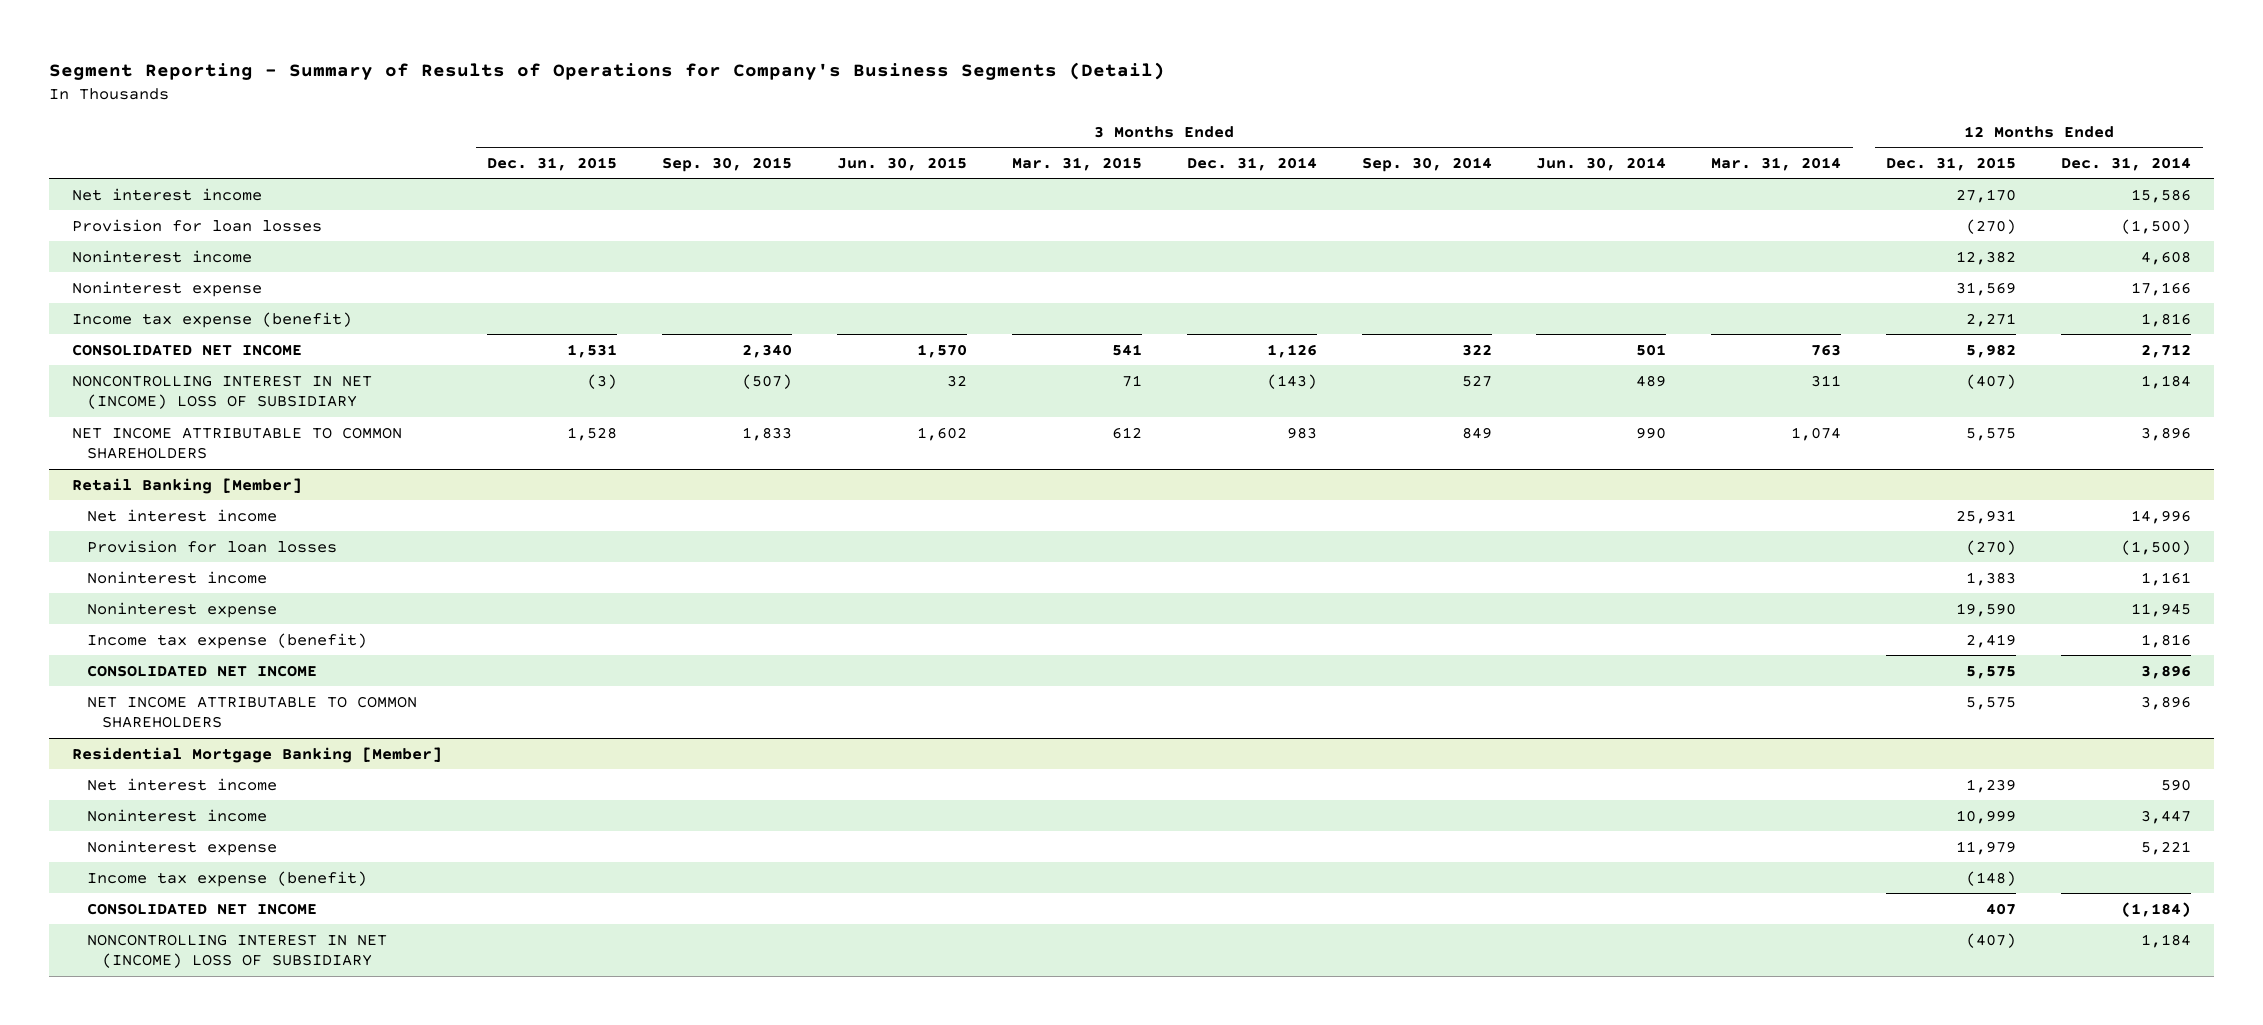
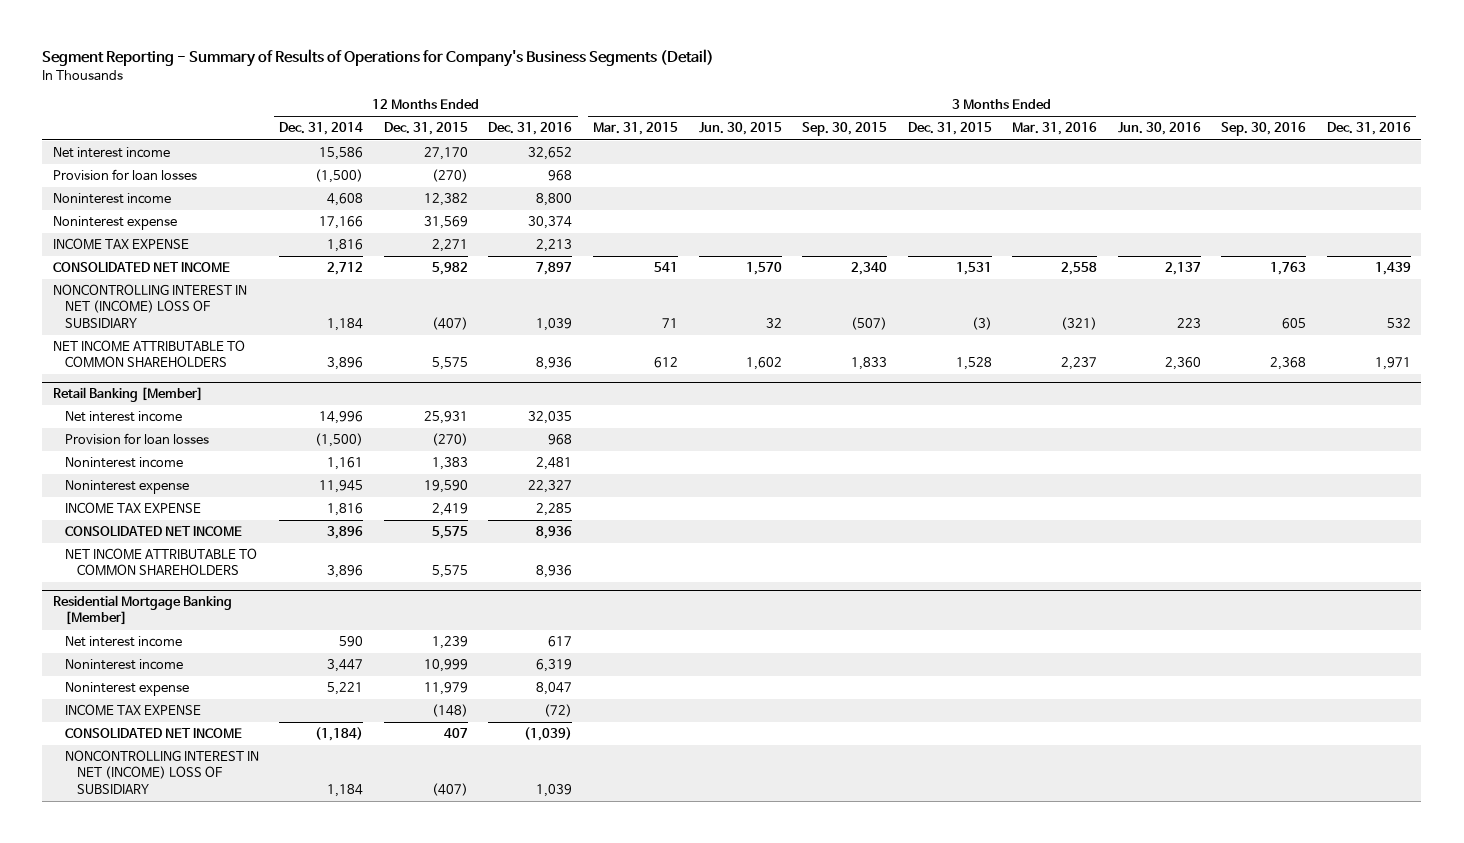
[1186,156,1317,171] Dec. 31, 2014 -> none
[1361,156,1492,172] Sep. 30, 2014 -> none
[1536,156,1667,171] Jun. 30, 2014 -> none
[1711,156,1842,171] Mar. 31, 2014 -> none
none -> [488,122,573,136] Dec. 31, 2016
none -> [1012,122,1098,136] Mar. 31, 2016
none -> [1117,122,1201,136] Jun. 30, 2016
none -> [1221,122,1307,137] Sep. 30, 2016
none -> [1326,122,1411,136] Dec. 31, 2016
[71,311,352,328] Income tax expense (benefit) -> [52,238,189,251] INCOME TAX EXPENSE
[86,632,367,649] Income tax expense (benefit) -> [64,502,201,515] INCOME TAX EXPENSE
[86,870,367,887] Income tax expense (benefit) -> [64,704,201,717] INCOME TAX EXPENSE

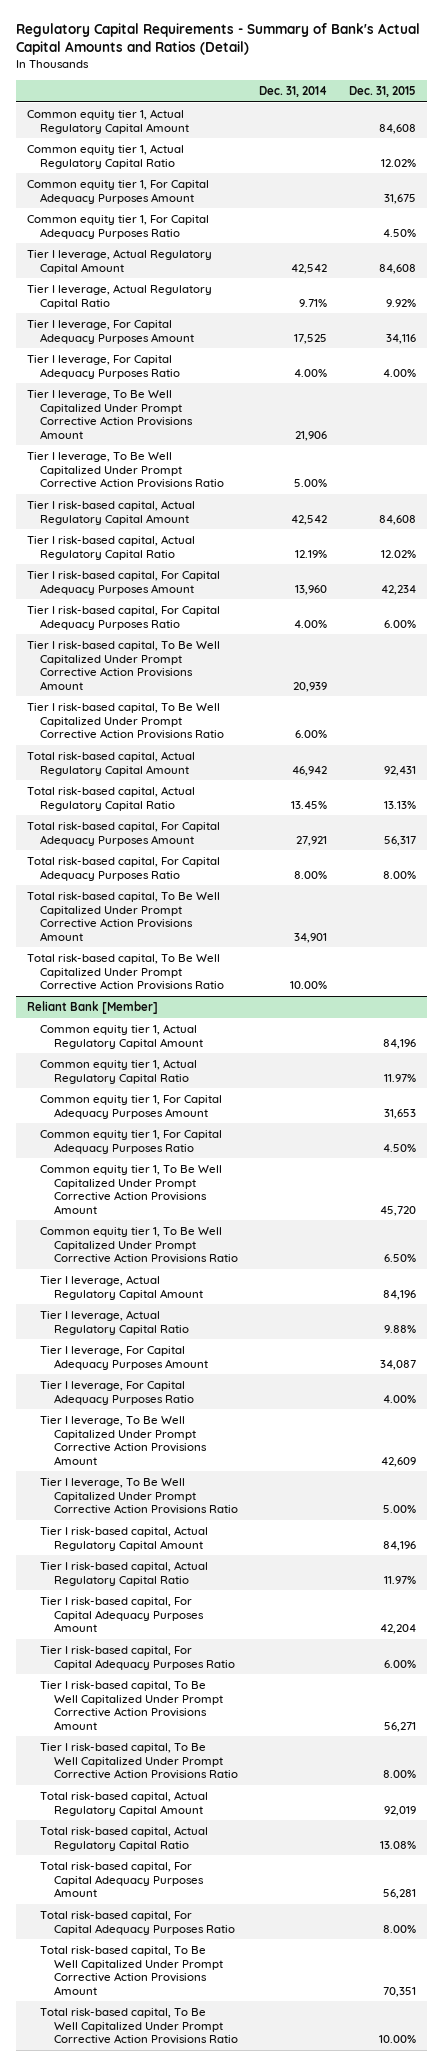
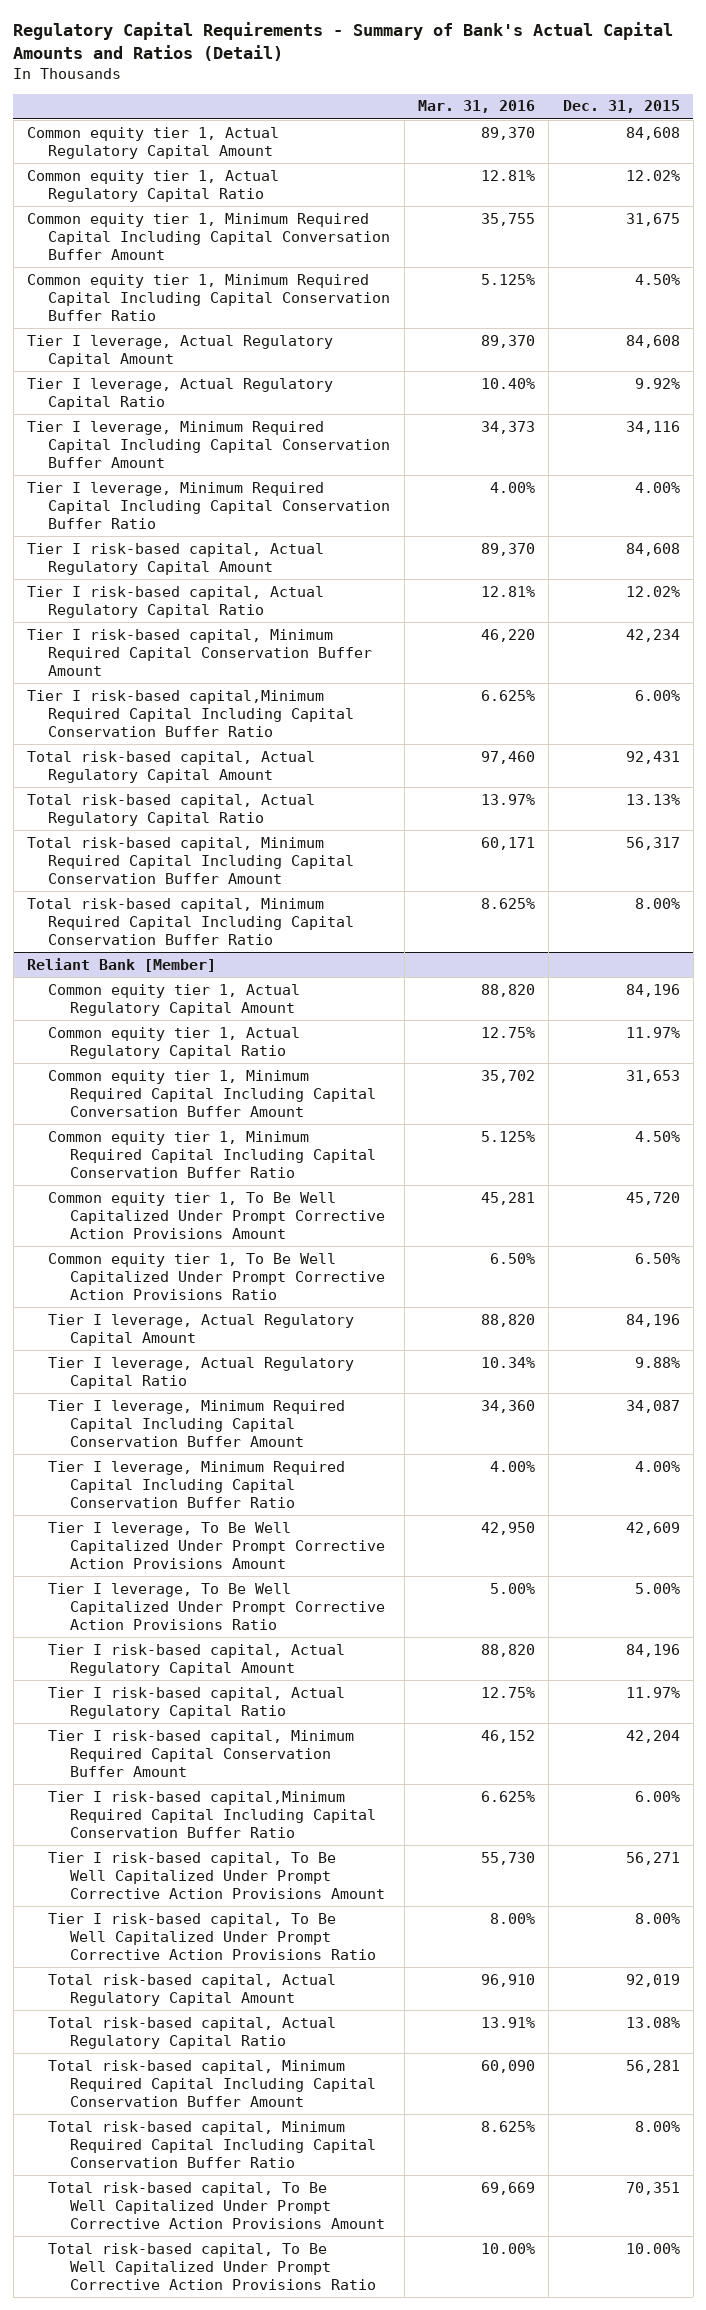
[259,85,328,97] Dec. 31, 2014 -> none
none -> [417,100,535,114] Mar. 31, 2016
[26,180,209,204] Common equity tier 1, For Capital Adequacy Purposes Amount -> [26,212,391,260] Common equity tier 1, Minimum Required Capital Including Capital Conversation Buffer Amount
[26,215,209,239] Common equity tier 1, For Capital Adequacy Purposes Ratio -> [26,273,391,321] Common equity tier 1, Minimum Required Capital Including Capital Conservation Buffer Ratio
[26,390,194,439] Tier I leverage, To Be Well Capitalized Under Prompt Corrective Action Provisions Amount -> none
[26,452,225,489] Tier I leverage, To Be Well Capitalized Under Prompt Corrective Action Provisions Ratio -> none
[26,320,195,344] Tier I leverage, For Capital Adequacy Purposes Amount -> [26,420,391,468] Tier I leverage, Minimum Required Capital Including Capital Conservation Buffer Amount
[26,355,181,379] Tier I leverage, For Capital Adequacy Purposes Ratio -> [26,481,391,529] Tier I leverage, Minimum Required Capital Including Capital Conservation Buffer Ratio
[26,641,220,690] Tier I risk-based capital, To Be Well Capitalized Under Prompt Corrective Action Provisions Amount -> none
[26,703,225,740] Tier I risk-based capital, To Be Well Capitalized Under Prompt Corrective Action Provisions Ratio -> none
[26,571,220,595] Tier I risk-based capital, For Capital Adequacy Purposes Amount -> [26,628,373,676] Tier I risk-based capital, Minimum Required Capital Conservation Buffer Amount
[26,606,220,630] Tier I risk-based capital, For Capital Adequacy Purposes Ratio -> [26,689,355,737] Tier I risk-based capital,Minimum Required Capital Including Capital Conservation Buffer Ratio
[26,892,220,941] Total risk-based capital, To Be Well Capitalized Under Prompt Corrective Action Provisions Amount -> none
[26,954,225,991] Total risk-based capital, To Be Well Capitalized Under Prompt Corrective Action Provisions Ratio -> none
[26,822,220,846] Total risk-based capital, For Capital Adequacy Purposes Amount -> [26,836,355,884] Total risk-based capital, Minimum Required Capital Including Capital Conservation Buffer Amount
[26,857,220,881] Total risk-based capital, For Capital Adequacy Purposes Ratio -> [26,897,355,945] Total risk-based capital, Minimum Required Capital Including Capital Conservation Buffer Ratio
[40,1095,223,1119] Common equity tier 1, For Capital Adequacy Purposes Amount -> [48,1069,376,1117] Common equity tier 1, Minimum Required Capital Including Capital Conversation Buffer Amount
[40,1130,223,1154] Common equity tier 1, For Capital Adequacy Purposes Ratio -> [48,1130,376,1178] Common equity tier 1, Minimum Required Capital Including Capital Conservation Buffer Ratio
[40,1346,208,1370] Tier I leverage, For Capital Adequacy Purposes Amount -> [48,1399,346,1447] Tier I leverage, Minimum Required Capital Including Capital Conservation Buffer Amount
[40,1381,194,1405] Tier I leverage, For Capital Adequacy Purposes Ratio -> [48,1460,346,1508] Tier I leverage, Minimum Required Capital Including Capital Conservation Buffer Ratio
[40,1597,204,1633] Tier I risk-based capital, For Capital Adequacy Purposes Amount -> [48,1729,355,1777] Tier I risk-based capital, Minimum Required Capital Conservation Buffer Amount
[40,1646,235,1670] Tier I risk-based capital, For Capital Adequacy Purposes Ratio -> [48,1790,376,1838] Tier I risk-based capital,Minimum Required Capital Including Capital Conservation Buffer Ratio
[40,1862,204,1898] Total risk-based capital, For Capital Adequacy Purposes Amount -> [48,2059,376,2107] Total risk-based capital, Minimum Required Capital Including Capital Conservation Buffer Amount
[40,1911,235,1935] Total risk-based capital, For Capital Adequacy Purposes Ratio -> [48,2120,376,2168] Total risk-based capital, Minimum Required Capital Including Capital Conservation Buffer Ratio

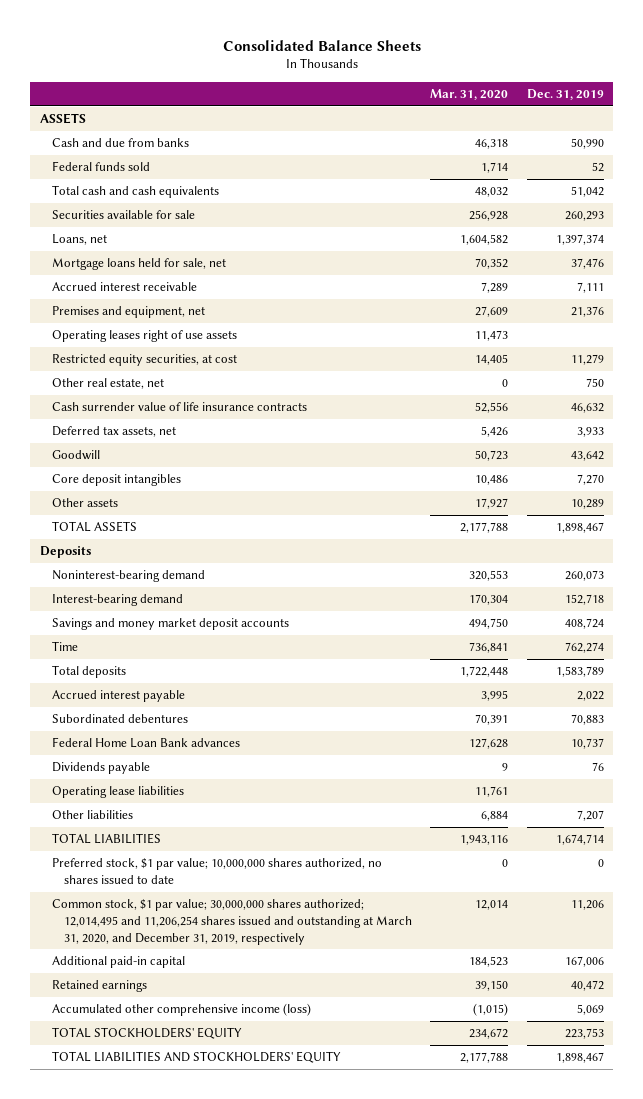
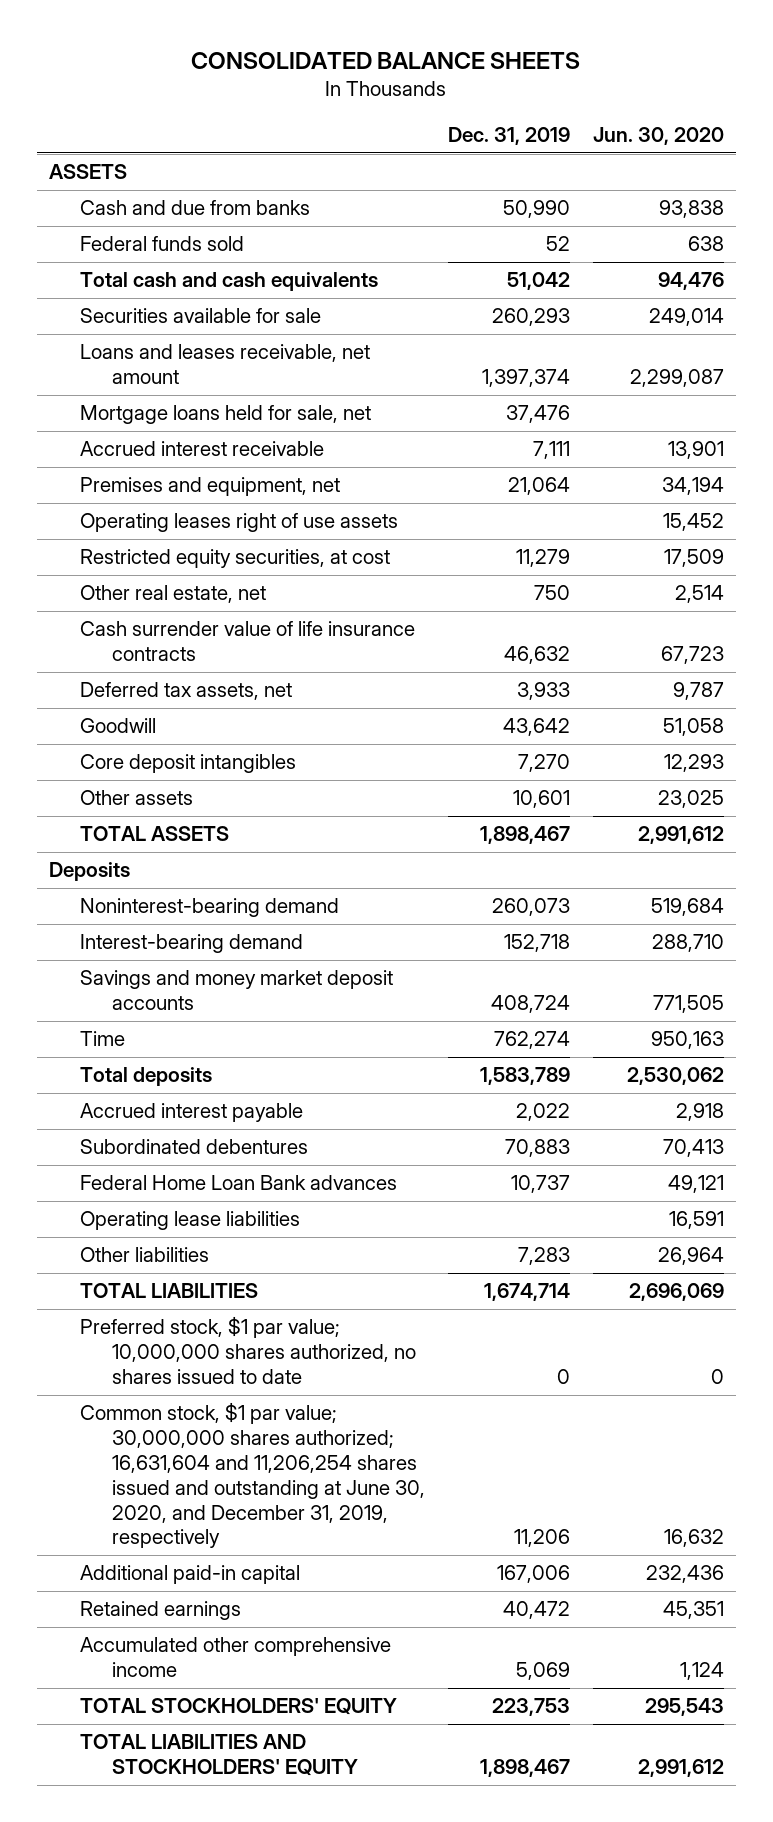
[222,39,421,51] Consolidated Balance Sheets -> [191,51,581,69] CONSOLIDATED BALANCE SHEETS
[430,88,509,100] Mar. 31, 2020 -> none
none -> [593,127,725,146] Jun. 30, 2020
[51,234,107,246] Loans, net -> [80,344,371,385] Loans and leases receivable, net amount
[570,306,604,318] 21,376 -> [508,477,571,496] 21,064
[570,499,604,510] 10,289 -> [513,790,571,809] 10,601
[51,762,150,775] Dividends payable -> none
[576,810,604,822] 7,207 -> [518,1247,571,1266] 7,283
[51,899,412,945] Common stock, $1 par value; 30,000,000 shares authorized; 12,014,495 and 11,206,254 shares issued and outstanding at March 31, 2020, and December 31, 2019, respectively -> [80,1402,425,1549] Common stock, $1 par value; 30,000,000 shares authorized; 16,631,604 and 11,206,254 shares issued and outstanding at June 30, 2020, and December 31, 2019, respectively
[51,1003,311,1017] Accumulated other comprehensive income (loss) -> [80,1637,392,1678] Accumulated other comprehensive income

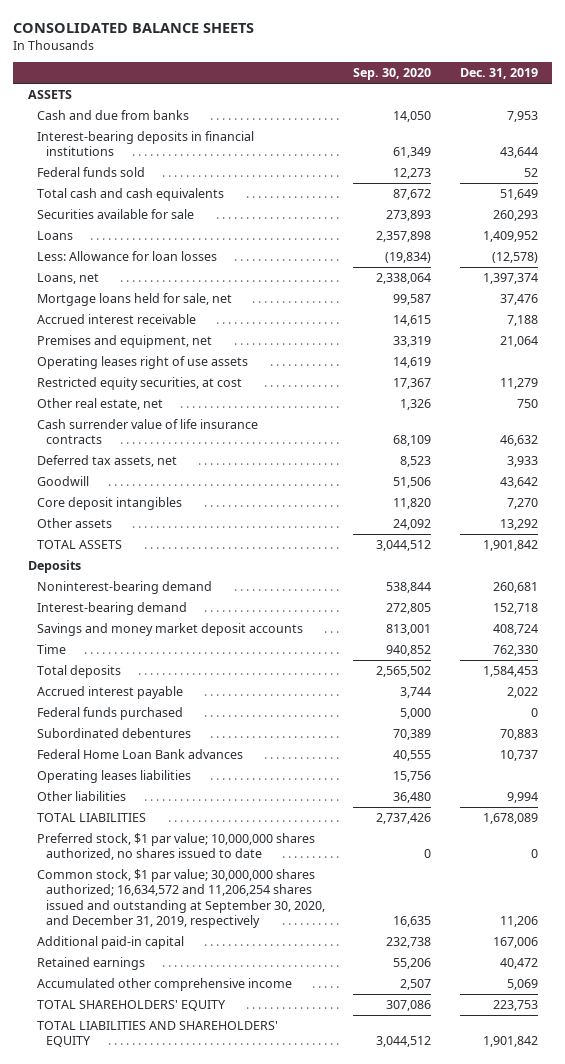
[593,127,725,146] Jun. 30, 2020 -> none
none -> [353,68,432,81] Sep. 30, 2020
[503,200,571,219] 50,990 -> [506,111,538,123] 7,953
none -> [36,131,254,157] Interest-bearing deposits in financial institutions
[507,272,571,291] 51,042 -> [499,189,538,201] 51,649
none -> [36,231,73,241] Loans
none -> [36,251,217,262] Less: Allowance for loan losses
[80,344,371,385] Loans and leases receivable, net amount -> [36,273,99,285] Loans, net
[533,441,571,460] 7,111 -> [506,315,538,327] 7,188
[513,790,571,809] 10,601 -> [499,519,538,531] 13,292
[480,826,571,845] 1,898,467 -> [482,540,538,552] 1,901,842
[492,898,571,917] 260,073 -> [492,582,538,594] 260,681
[494,1031,571,1050] 762,274 -> [492,645,538,657] 762,330
[480,1067,571,1086] 1,583,789 -> [482,666,538,678] 1,584,453
none -> [36,707,183,721] Federal funds purchased
[80,1211,301,1231] Operating lease liabilities -> [36,770,191,784] Operating leases liabilities
[518,1247,571,1266] 7,283 -> [506,792,538,804] 9,994
[484,1283,571,1302] 1,674,714 -> [482,813,538,825] 1,678,089
[80,1402,425,1549] Common stock, $1 par value; 30,000,000 shares authorized; 16,631,604 and 11,206,254 shares issued and outstanding at June 30, 2020, and December 31, 2019, respectively -> [36,869,326,928] Common stock, $1 par value; 30,000,000 shares authorized; 16,634,572 and 11,206,254 shares issued and outstanding at September 30, 2020, and December 31, 2019, respectively
[80,1698,398,1716] TOTAL STOCKHOLDERS' EQUITY -> [36,1000,226,1012] TOTAL SHAREHOLDERS' EQUITY
[80,1734,358,1777] TOTAL LIABILITIES AND STOCKHOLDERS' EQUITY -> [36,1021,278,1048] TOTAL LIABILITIES AND SHAREHOLDERS' EQUITY
[480,1759,571,1778] 1,898,467 -> [482,1036,538,1048] 1,901,842

